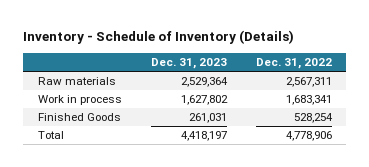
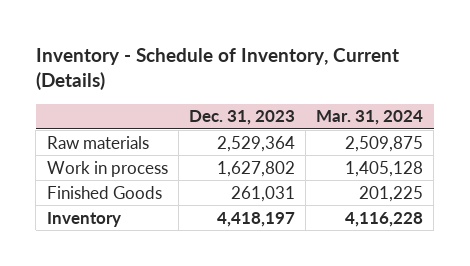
[23,30,295,45] Inventory - Schedule of Inventory (Details) -> [35,47,399,91] Inventory - Schedule of Inventory, Current (Details)
[255,58,332,70] Dec. 31, 2022 -> none
none -> [316,110,424,126] Mar. 31, 2024
[37,131,64,140] Total -> [46,211,121,227] Inventory

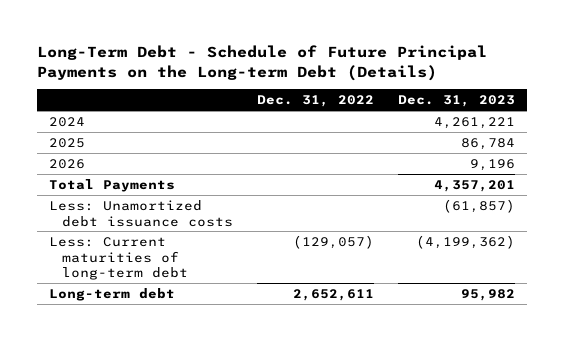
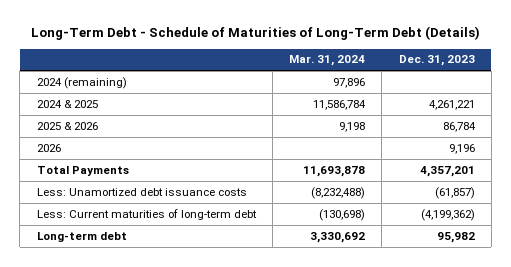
[37,44,488,81] Long-Term Debt - Schedule of Future Principal Payments on the Long-term Debt (Details) -> [30,26,480,41] Long-Term Debt - Schedule of Maturities of Long-Term Debt (Details)
[256,95,374,108] Dec. 31, 2022 -> none
none -> [289,55,366,67] Mar. 31, 2024
none -> [36,76,127,89] 2024 (remaining)
[49,116,86,127] 2024 -> [36,99,98,108] 2024 & 2025
[49,137,86,148] 2025 -> [36,121,98,130] 2025 & 2026

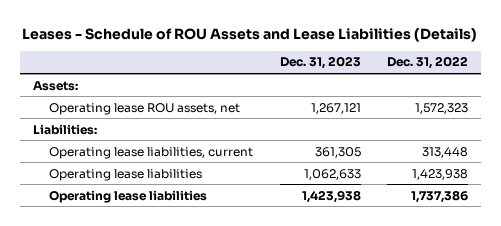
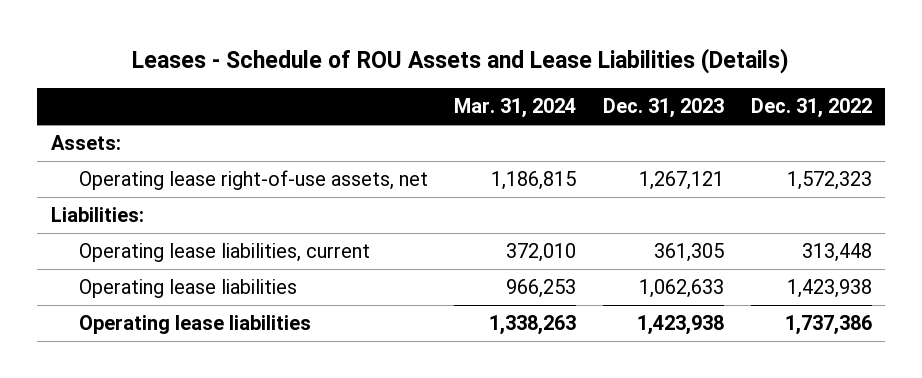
none -> [454,98,577,119] Mar. 31, 2024
[49,102,241,115] Operating lease ROU assets, net -> [78,170,428,191] Operating lease right-of-use assets, net

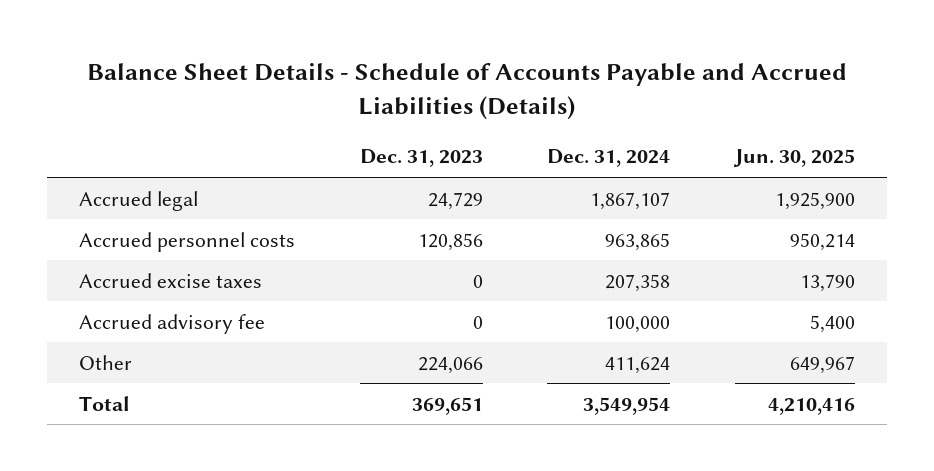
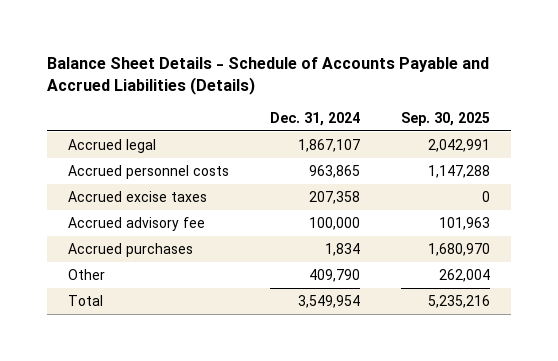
[359,149,483,168] Dec. 31, 2023 -> none
[732,149,855,168] Jun. 30, 2025 -> none
none -> [401,111,491,126] Sep. 30, 2025
none -> [67,242,193,257] Accrued purchases
[605,356,671,374] 411,624 -> [308,268,360,282] 409,790

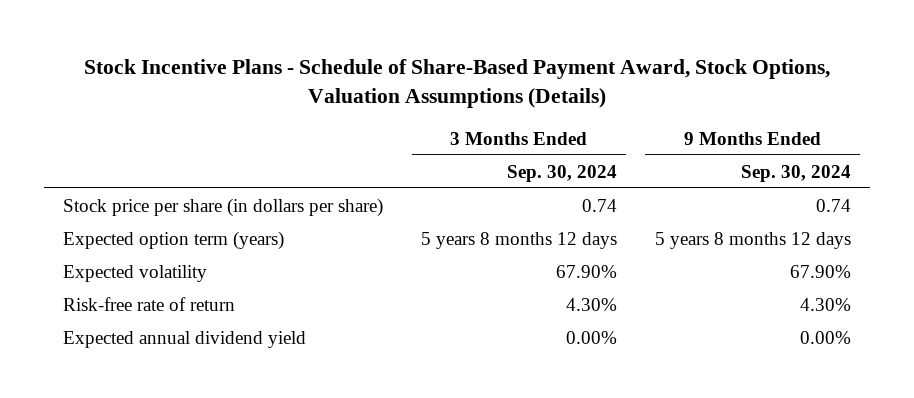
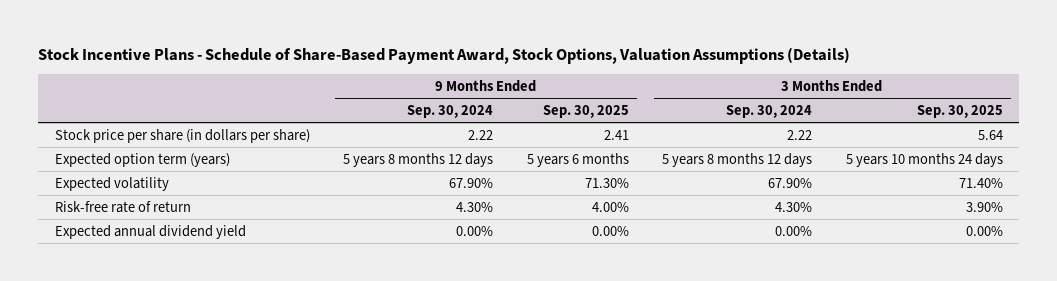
none -> [542,104,629,118] Sep. 30, 2025
none -> [916,104,1003,118] Sep. 30, 2025
[582,198,618,212] 0.74 -> [787,129,813,140] 2.22
[815,198,851,212] 0.74 -> [468,129,494,140] 2.22

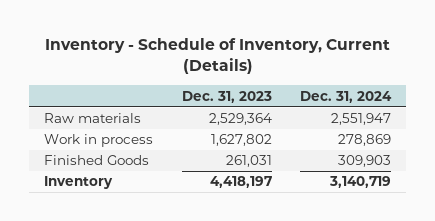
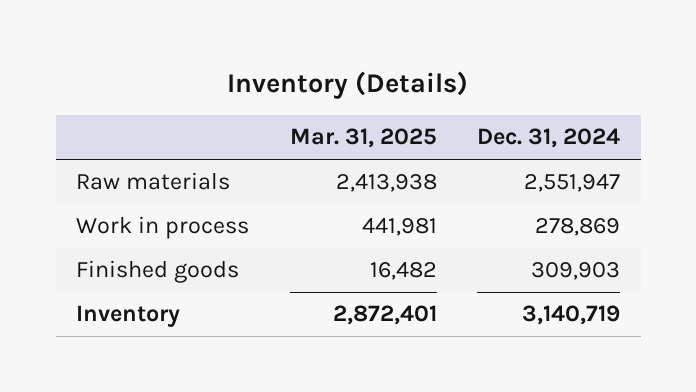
[44,38,390,75] Inventory - Schedule of Inventory, Current (Details) -> [227,70,469,99] Inventory (Details)
[181,90,272,103] Dec. 31, 2023 -> none
none -> [289,128,437,149] Mar. 31, 2025
[43,155,149,166] Finished Goods -> [75,260,239,284] Finished goods

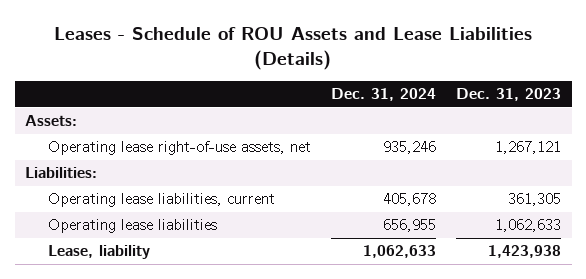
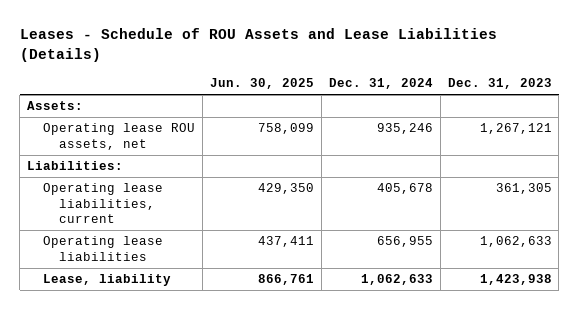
none -> [209,78,314,90] Jun. 30, 2025
[47,141,311,156] Operating lease right-of-use assets, net -> [43,123,196,150] Operating lease ROU assets, net

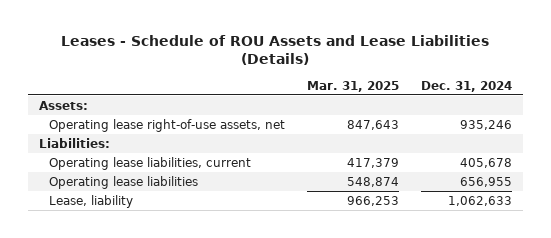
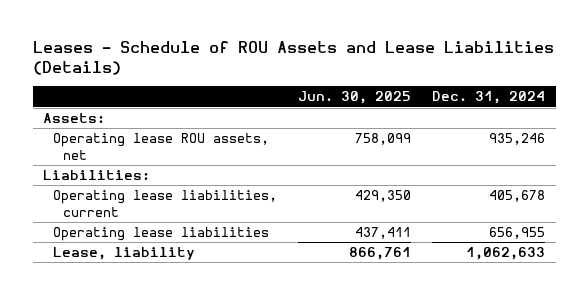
[306,80,399,92] Mar. 31, 2025 -> none
none -> [298,91,412,105] Jun. 30, 2025
[48,118,285,132] Operating lease right-of-use assets, net -> [52,133,269,160] Operating lease ROU assets, net

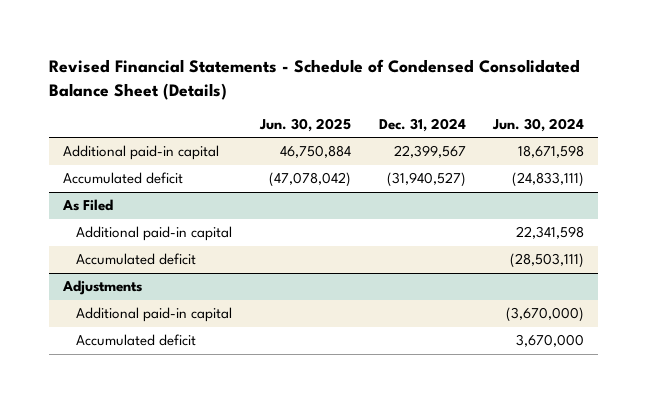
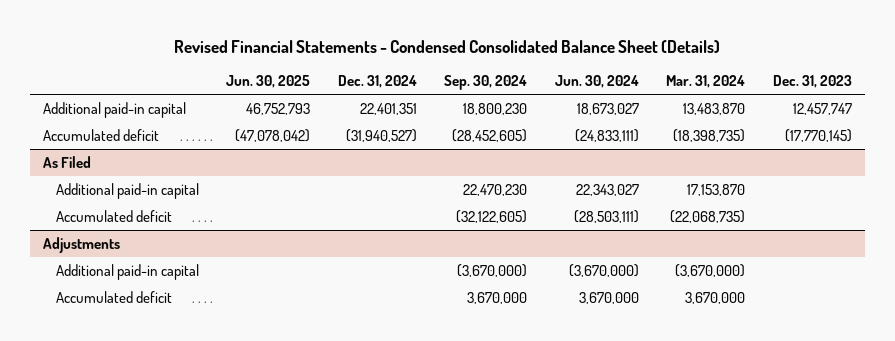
[48,59,580,100] Revised Financial Statements - Schedule of Condensed Consolidated Balance Sheet (Details) -> [174,39,721,53] Revised Financial Statements - Condensed Consolidated Balance Sheet (Details)
none -> [444,75,528,91] Sep. 30, 2024
none -> [666,75,746,89] Mar. 31, 2024
none -> [772,75,852,89] Dec. 31, 2023
[280,145,352,159] 46,750,884 -> [246,102,311,115] 46,752,793
[393,145,466,159] 22,399,567 -> [359,102,417,115] 22,401,351
[518,145,585,159] 18,671,598 -> [576,102,639,115] 18,673,027
[516,226,585,240] 22,341,598 -> [575,183,639,196] 22,343,027

